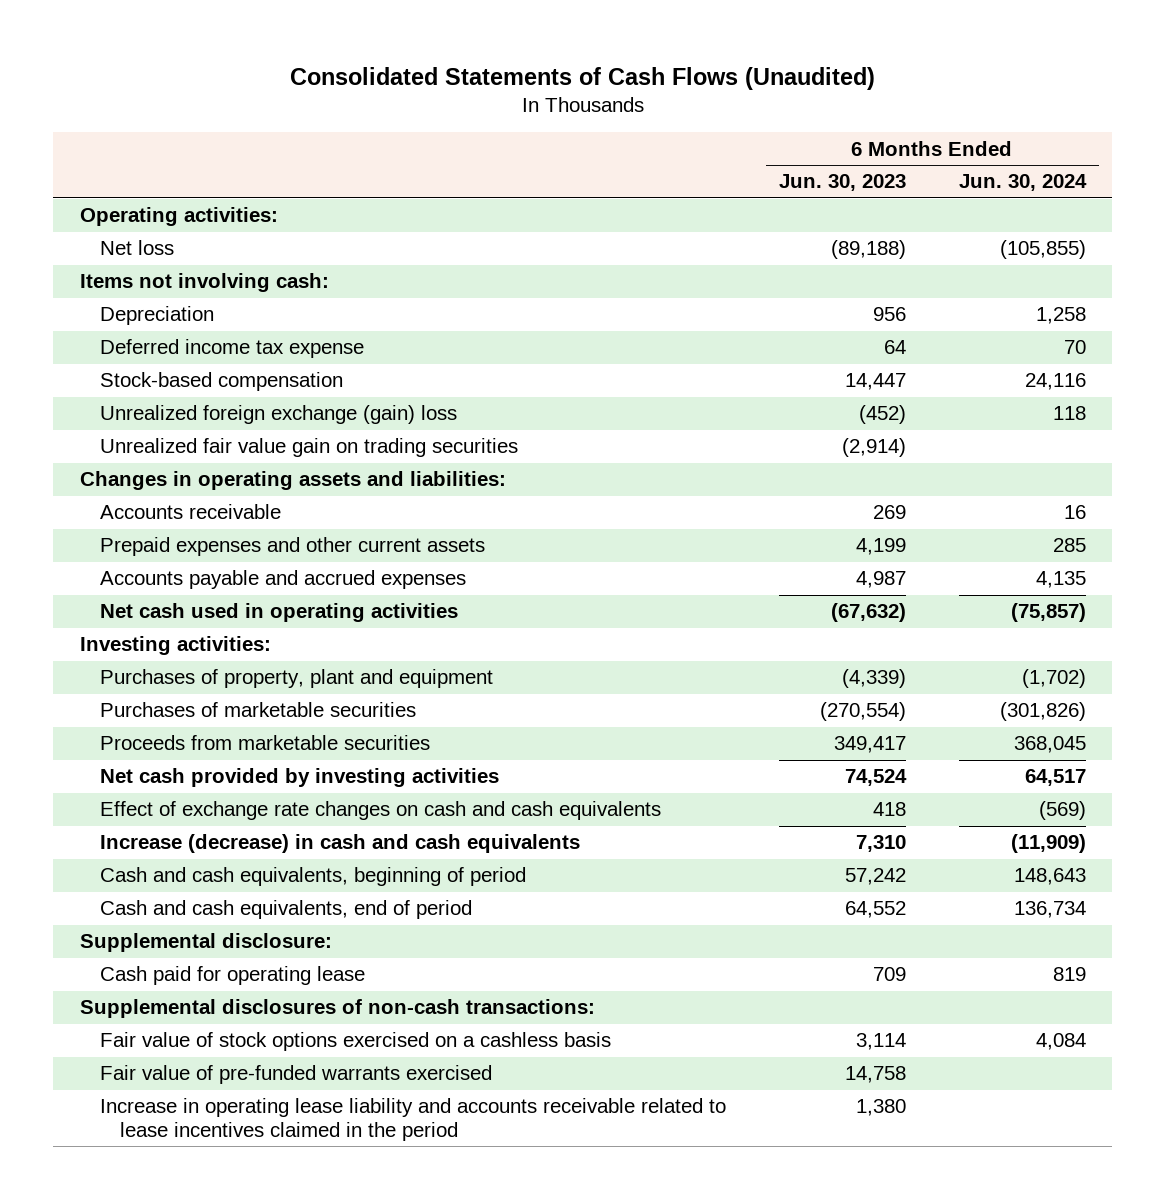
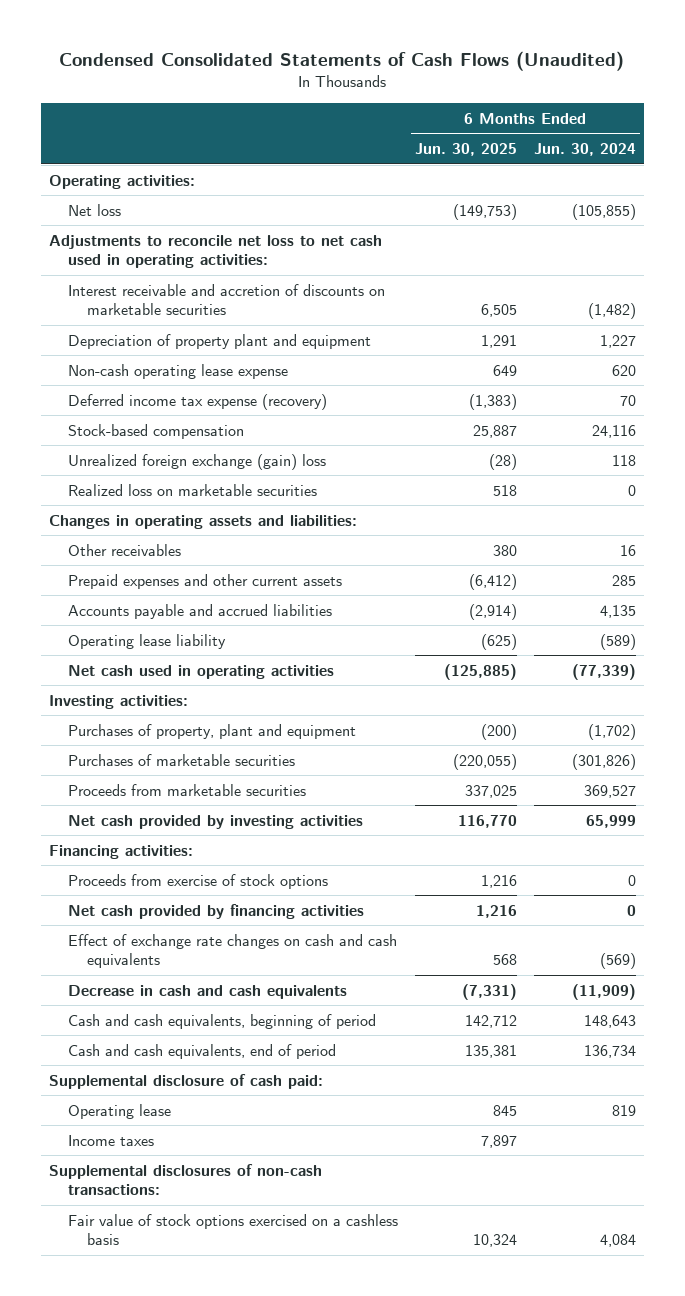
[289,66,875,90] Consolidated Statements of Cash Flows (Unaudited) -> [59,50,625,71] Condensed Consolidated Statements of Cash Flows (Unaudited)
[778,174,906,192] Jun. 30, 2023 -> none
none -> [414,143,517,157] Jun. 30, 2025
[99,306,214,326] Depreciation -> none
[79,273,329,293] Items not involving cash: -> [49,234,383,269] Adjustments to reconcile net loss to net cash used in operating activities:
none -> [68,283,386,316] Interest receivable and accretion of discounts on marketable securities
none -> [68,333,372,349] Depreciation of property plant and equipment
none -> [68,363,289,379] Non-cash operating lease expense
[99,339,364,359] Deferred income tax expense -> [68,393,328,410] Deferred income tax expense (recovery)
[99,438,518,458] Unrealized fair value gain on trading securities -> none
none -> [68,483,318,496] Realized loss on marketable securities
[99,504,281,520] Accounts receivable -> none
none -> [68,543,182,556] Other receivables
[99,570,466,590] Accounts payable and accrued expenses -> [68,603,333,619] Accounts payable and accrued liabilities
none -> [68,633,227,649] Operating lease liability
[1010,603,1086,623] (75,857) -> [571,663,636,680] (77,339)
[1013,736,1086,754] 368,045 -> [583,784,636,798] 369,527
[1024,769,1086,787] 64,517 -> [585,814,636,828] 65,999
none -> [49,844,194,859] Financing activities:
none -> [68,873,329,889] Proceeds from exercise of stock options
none -> [68,903,365,919] Net cash provided by financing activities
[99,834,580,854] Increase (decrease) in cash and cash equivalents -> [68,984,348,999] Decrease in cash and cash equivalents
[79,933,332,953] Supplemental disclosure: -> [49,1073,324,1089] Supplemental disclosure of cash paid:
[99,966,365,986] Cash paid for operating lease -> [68,1103,172,1119] Operating lease
none -> [68,1134,155,1146] Income taxes
[99,1065,492,1085] Fair value of pre-funded warrants exercised -> none
[99,1098,726,1141] Increase in operating lease liability and accounts receivable related to lease incentives claimed in the period -> none

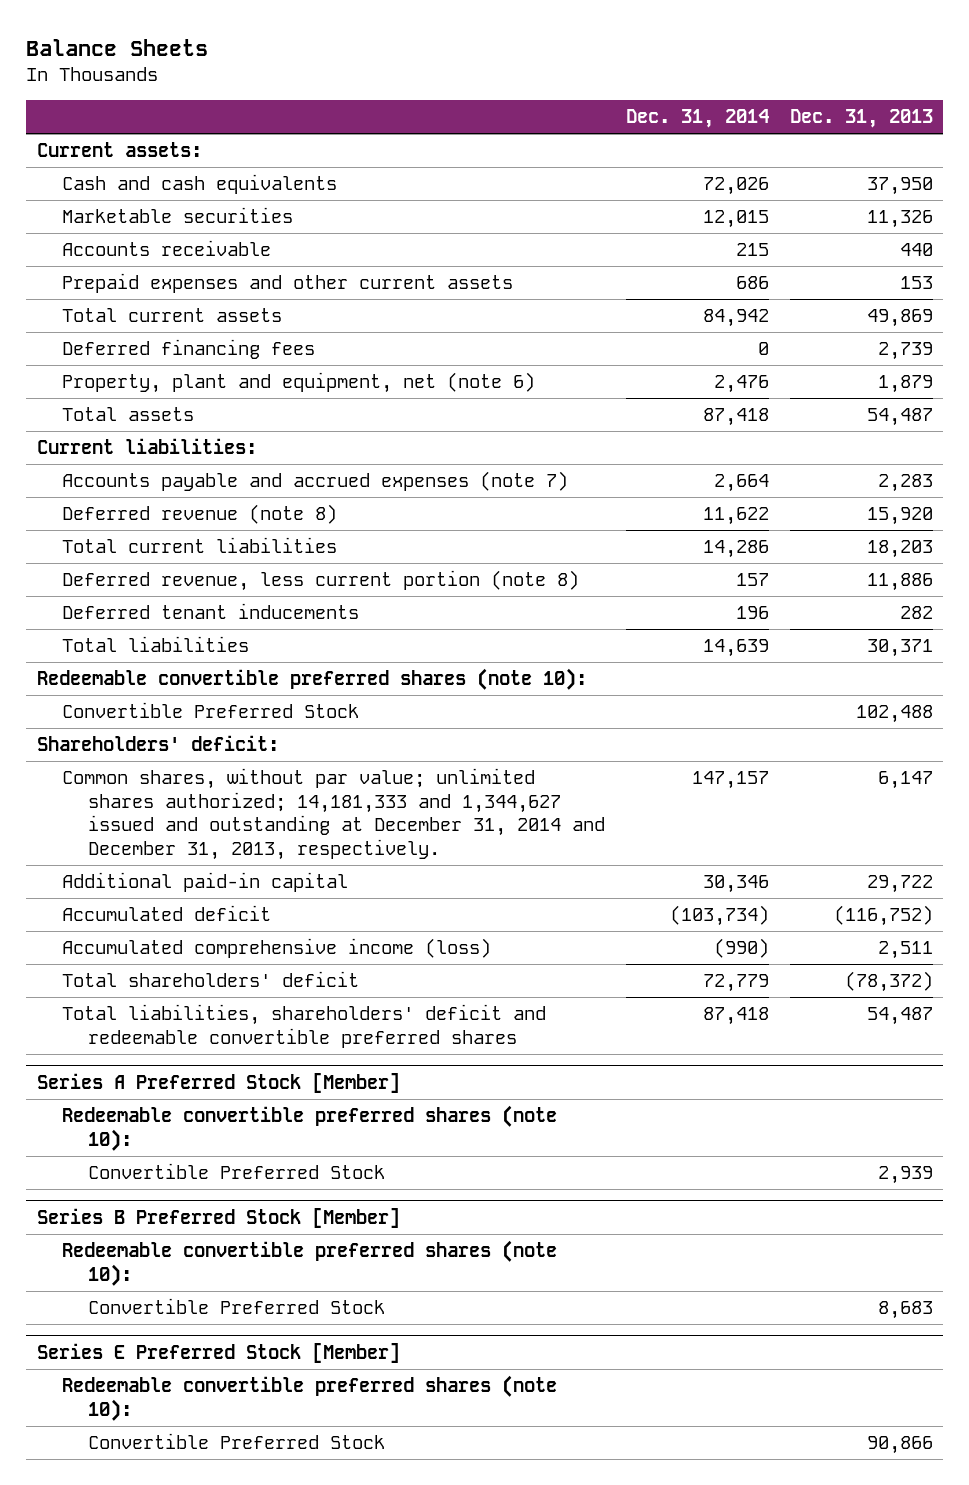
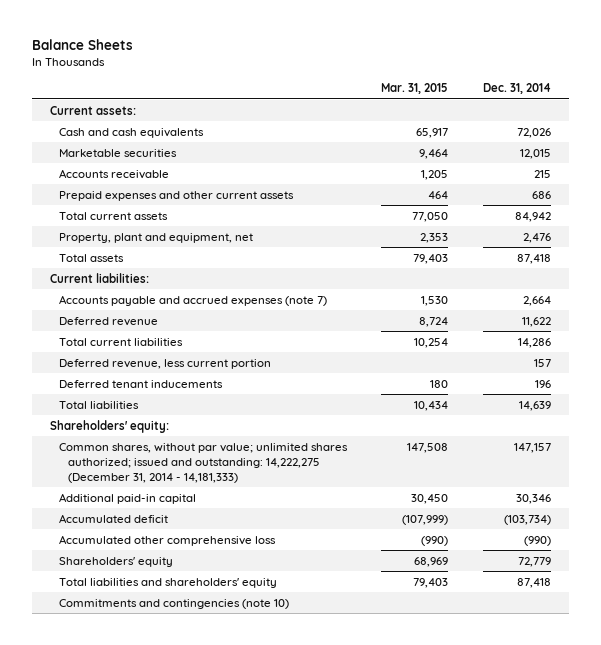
[789,109,933,129] Dec. 31, 2013 -> none
none -> [381,83,449,95] Mar. 31, 2015
[62,339,316,360] Deferred financing fees -> none
[62,372,536,394] Property, plant and equipment, net (note 6) -> [58,232,253,243] Property, plant and equipment, net
[62,504,338,525] Deferred revenue (note 8) -> [58,316,158,326] Deferred revenue
[62,570,580,592] Deferred revenue, less current portion (note 8) -> [58,358,271,369] Deferred revenue, less current portion
[36,668,587,691] Redeemable convertible preferred shares (note 10): -> none
[62,702,360,719] Convertible Preferred Stock -> none
[36,735,279,752] Shareholders' deficit: -> none
none -> [49,419,169,433] Shareholders' equity:
[62,768,606,860] Common shares, without par value; unlimited shares authorized; 14,181,333 and 1,344,627 issued and outstanding at December 31, 2014 and December 31, 2013, respectively. -> [58,442,348,483] Common shares, without par value; unlimited shares authorized; issued and outstanding: 14,222,275 (December 31, 2014 - 14,181,333)
[36,1073,400,1094] Series A Preferred Stock [Member] -> none
[62,1105,558,1151] Redeemable convertible preferred shares (note 10): -> none
[88,1163,386,1180] Convertible Preferred Stock -> none
[36,1208,400,1229] Series B Preferred Stock [Member] -> none
[62,1240,558,1286] Redeemable convertible preferred shares (note 10): -> none
[88,1298,386,1315] Convertible Preferred Stock -> none
[36,1343,400,1364] Series E Preferred Stock [Member] -> none
[62,1375,558,1421] Redeemable convertible preferred shares (note 10): -> none
[88,1433,386,1450] Convertible Preferred Stock -> none
[62,938,492,959] Accumulated comprehensive income (loss) -> [58,534,276,546] Accumulated other comprehensive loss
[62,971,360,988] Total shareholders' deficit -> [58,556,173,567] Shareholders' equity
[62,1004,547,1048] Total liabilities, shareholders' deficit and redeemable convertible preferred shares -> [58,577,277,588] Total liabilities and shareholders' equity
none -> [58,598,289,609] Commitments and contingencies (note 10)

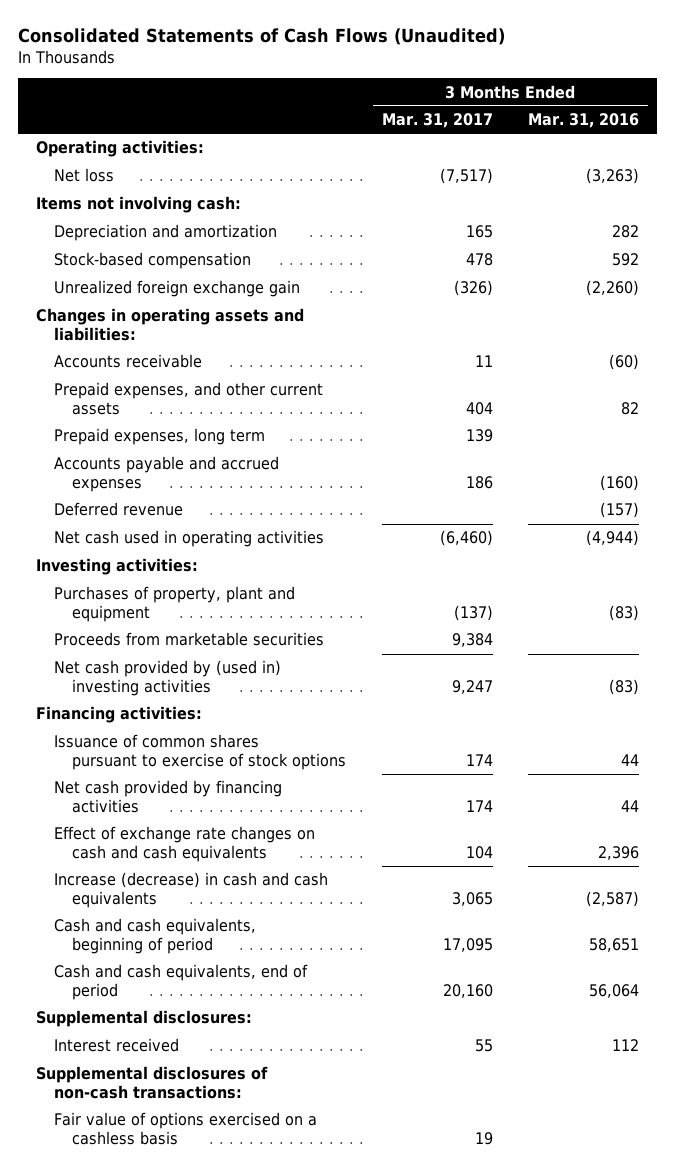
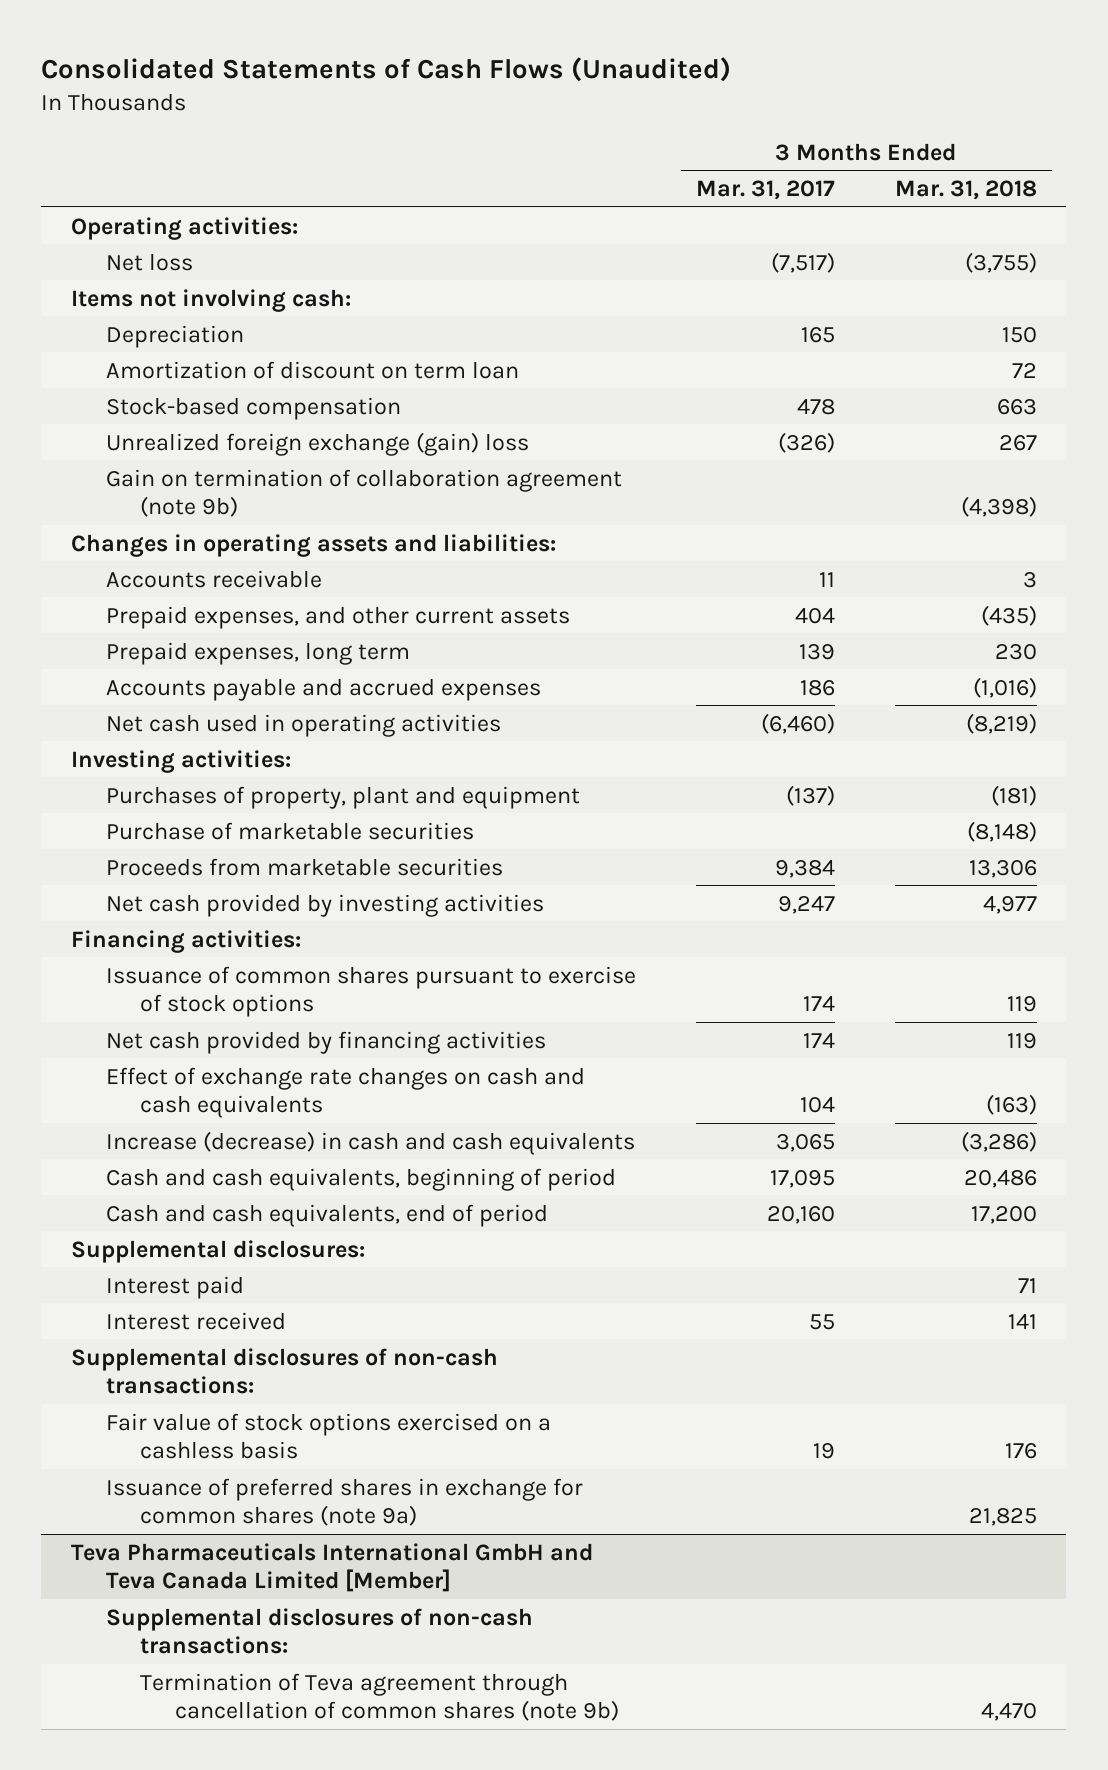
[527,113,639,129] Mar. 31, 2016 -> none
none -> [894,179,1037,200] Mar. 31, 2018
[54,224,278,242] Depreciation and amortization -> [105,324,244,348] Depreciation
none -> [105,360,519,379] Amortization of discount on term loan
[54,280,301,298] Unrealized foreign exchange gain -> [105,431,529,456] Unrealized foreign exchange (gain) loss
none -> [105,468,622,518] Gain on termination of collaboration agreement (note 9b)
[54,502,184,517] Deferred revenue -> none
none -> [105,821,474,840] Purchase of marketable securities
[54,660,282,696] Net cash provided by (used in) investing activities -> [105,893,544,917] Net cash provided by investing activities
none -> [105,1275,244,1299] Interest paid
[54,1112,318,1145] Fair value of options exercised on a cashless basis -> [105,1412,551,1460] Fair value of stock options exercised on a cashless basis
none -> [105,1477,583,1527] Issuance of preferred shares in exchange for common shares (note 9a)
none -> [71,1542,594,1593] Teva Pharmaceuticals International GmbH and Teva Canada Limited [Member]
none -> [105,1607,533,1655] Supplemental disclosures of non-cash transactions:
none -> [140,1672,620,1722] Termination of Teva agreement through cancellation of common shares (note 9b)

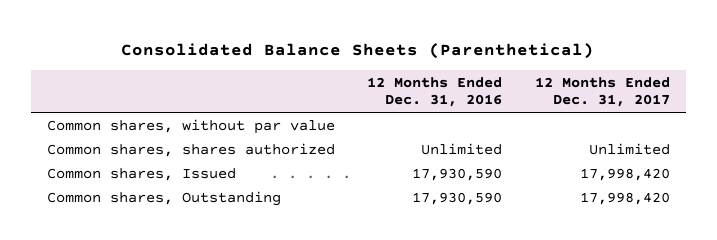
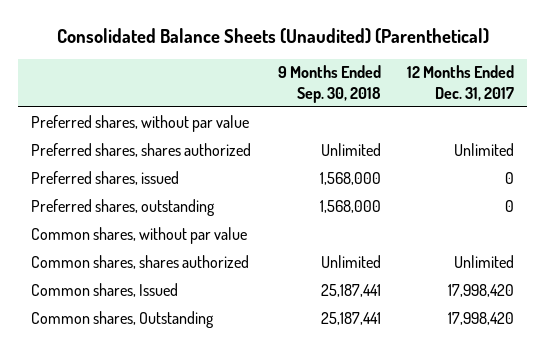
[121,42,595,59] Consolidated Balance Sheets (Parenthetical) -> [56,27,489,44] Consolidated Balance Sheets (Unaudited) (Parenthetical)
[367,76,503,108] 12 Months Ended Dec. 31, 2016 -> none
none -> [277,65,381,103] 9 Months Ended Sep. 30, 2018
none -> [31,114,250,132] Preferred shares, without par value
none -> [31,142,252,157] Preferred shares, shares authorized
none -> [31,170,180,185] Preferred shares, issued
none -> [31,198,216,216] Preferred shares, outstanding

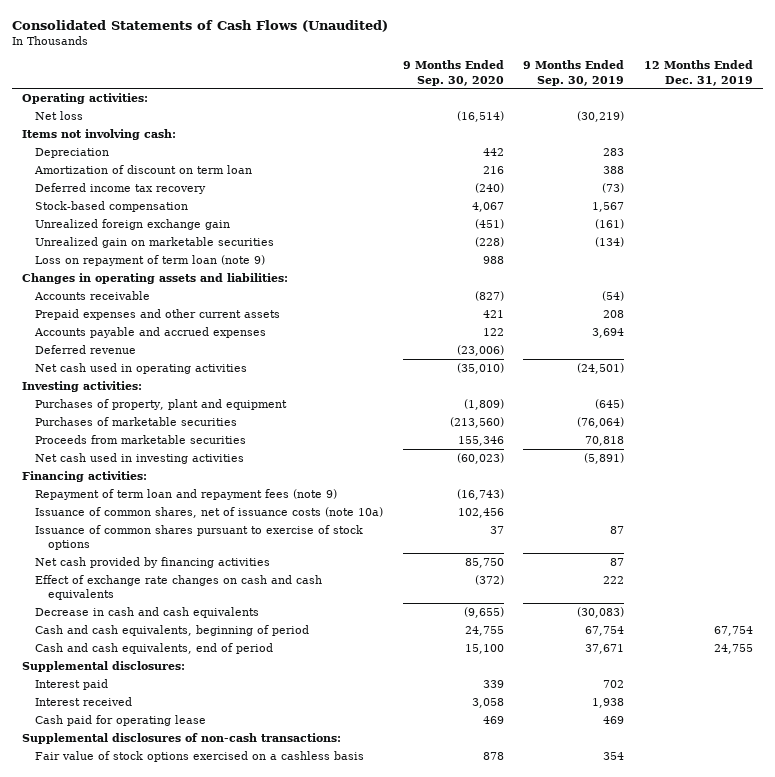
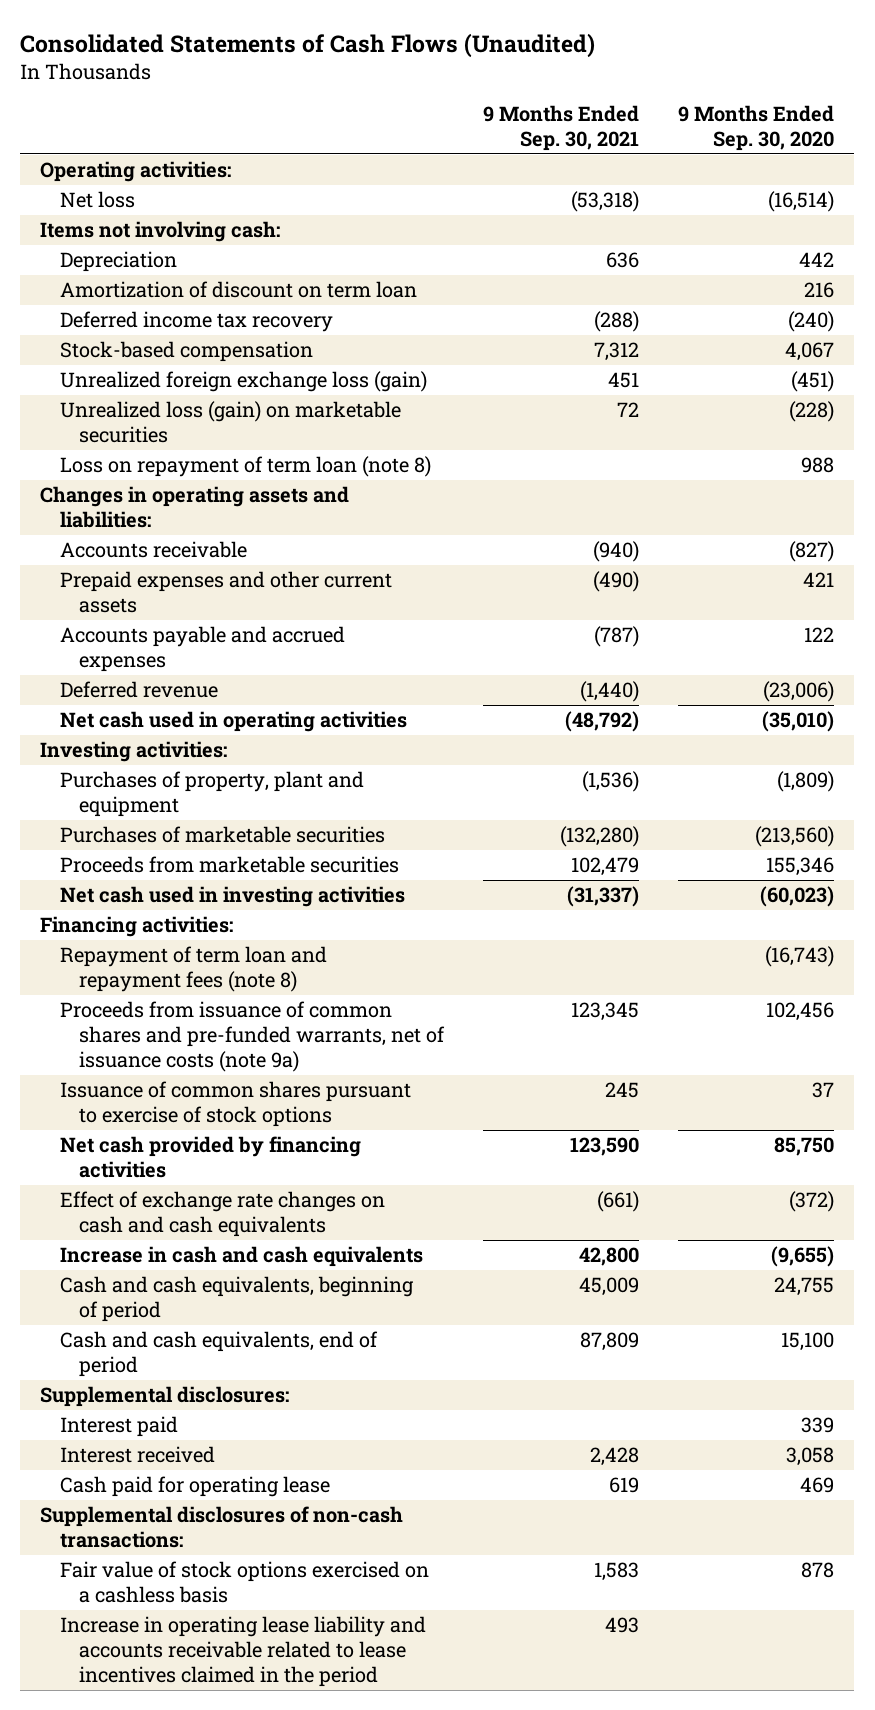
[523,60,625,86] 9 Months Ended Sep. 30, 2019 -> none
[643,60,753,86] 12 Months Ended Dec. 31, 2019 -> none
none -> [483,105,640,152] 9 Months Ended Sep. 30, 2021
[35,218,231,230] Unrealized foreign exchange gain -> [59,371,427,393] Unrealized foreign exchange loss (gain)
[35,236,275,248] Unrealized gain on marketable securities -> [59,401,401,444] Unrealized loss (gain) on marketable securities
[35,254,266,266] Loss on repayment of term loan (note 9) -> [59,456,431,478] Loss on repayment of term loan (note 8)
[35,488,338,500] Repayment of term loan and repayment fees (note 9) -> [59,946,327,993] Repayment of term loan and repayment fees (note 8)
[35,506,384,518] Issuance of common shares, net of issuance costs (note 10a) -> [59,1001,446,1072] Proceeds from issuance of common shares and pre-funded warrants, net of issuance costs (note 9a)
[35,606,260,618] Decrease in cash and cash equivalents -> [59,1246,423,1268] Increase in cash and cash equivalents
none -> [59,1616,426,1687] Increase in operating lease liability and accounts receivable related to lease incentives claimed in the period

